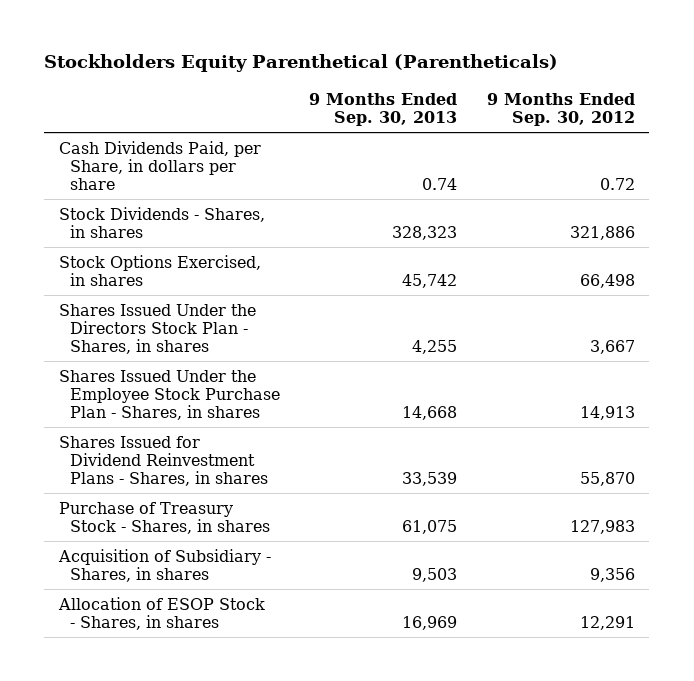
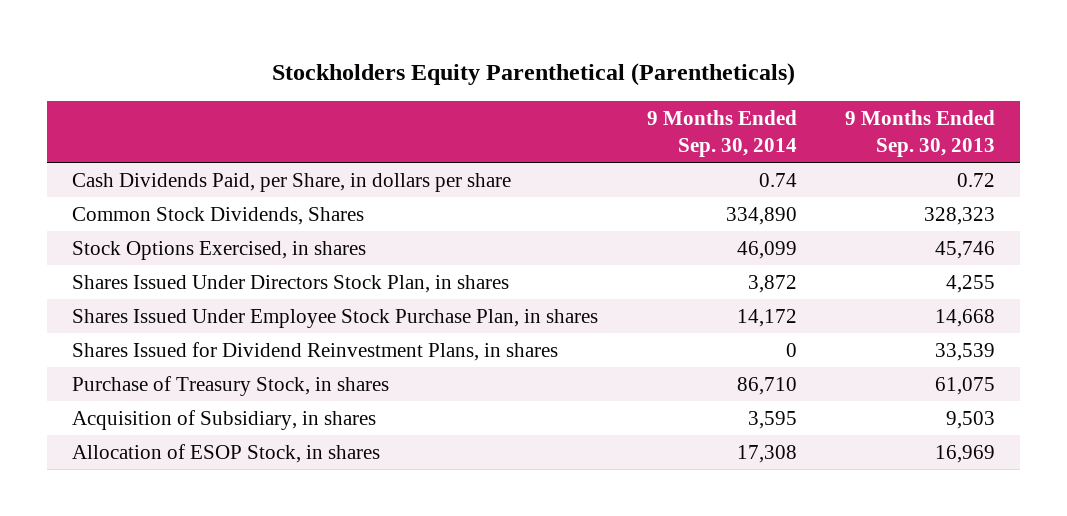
[486,92,635,126] 9 Months Ended Sep. 30, 2012 -> none
none -> [646,110,797,158] 9 Months Ended Sep. 30, 2014
[422,177,458,190] 0.74 -> [957,172,996,187] 0.72
[59,206,266,238] Stock Dividends - Shares, in shares -> [71,206,364,225] Common Stock Dividends, Shares
[402,273,458,288] 45,742 -> [935,240,996,259] 45,746
[59,303,257,354] Shares Issued Under the Directors Stock Plan - Shares, in shares -> [71,274,509,293] Shares Issued Under Directors Stock Plan, in shares
[59,369,280,420] Shares Issued Under the Employee Stock Purchase Plan - Shares, in shares -> [71,308,598,328] Shares Issued Under Employee Stock Purchase Plan, in shares
[59,435,268,486] Shares Issued for Dividend Reinvestment Plans - Shares, in shares -> [71,341,558,361] Shares Issued for Dividend Reinvestment Plans, in shares
[59,501,270,534] Purchase of Treasury Stock - Shares, in shares -> [71,375,389,396] Purchase of Treasury Stock, in shares
[58,548,272,582] Acquisition of Subsidiary - Shares, in shares -> [71,409,376,430] Acquisition of Subsidiary, in shares
[58,596,266,630] Allocation of ESOP Stock - Shares, in shares -> [71,443,380,463] Allocation of ESOP Stock, in shares

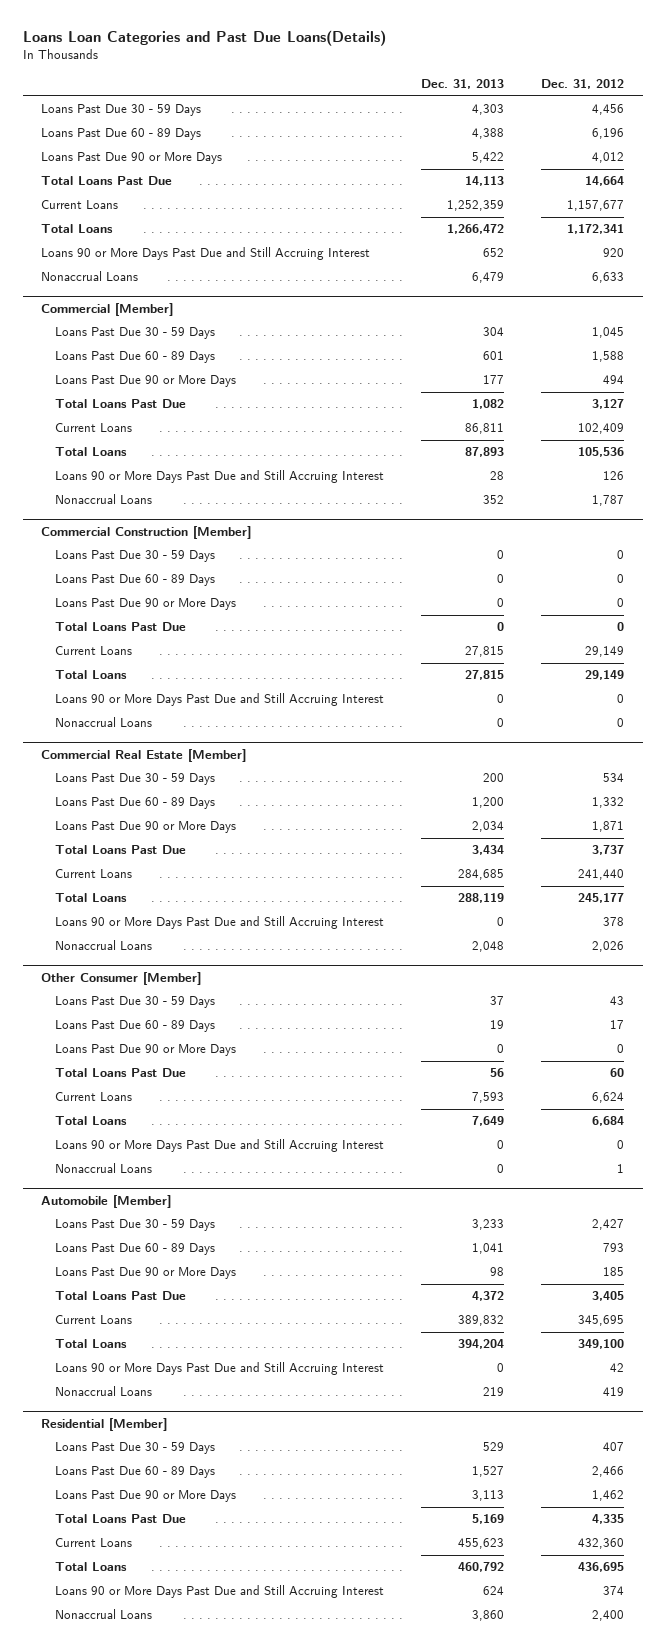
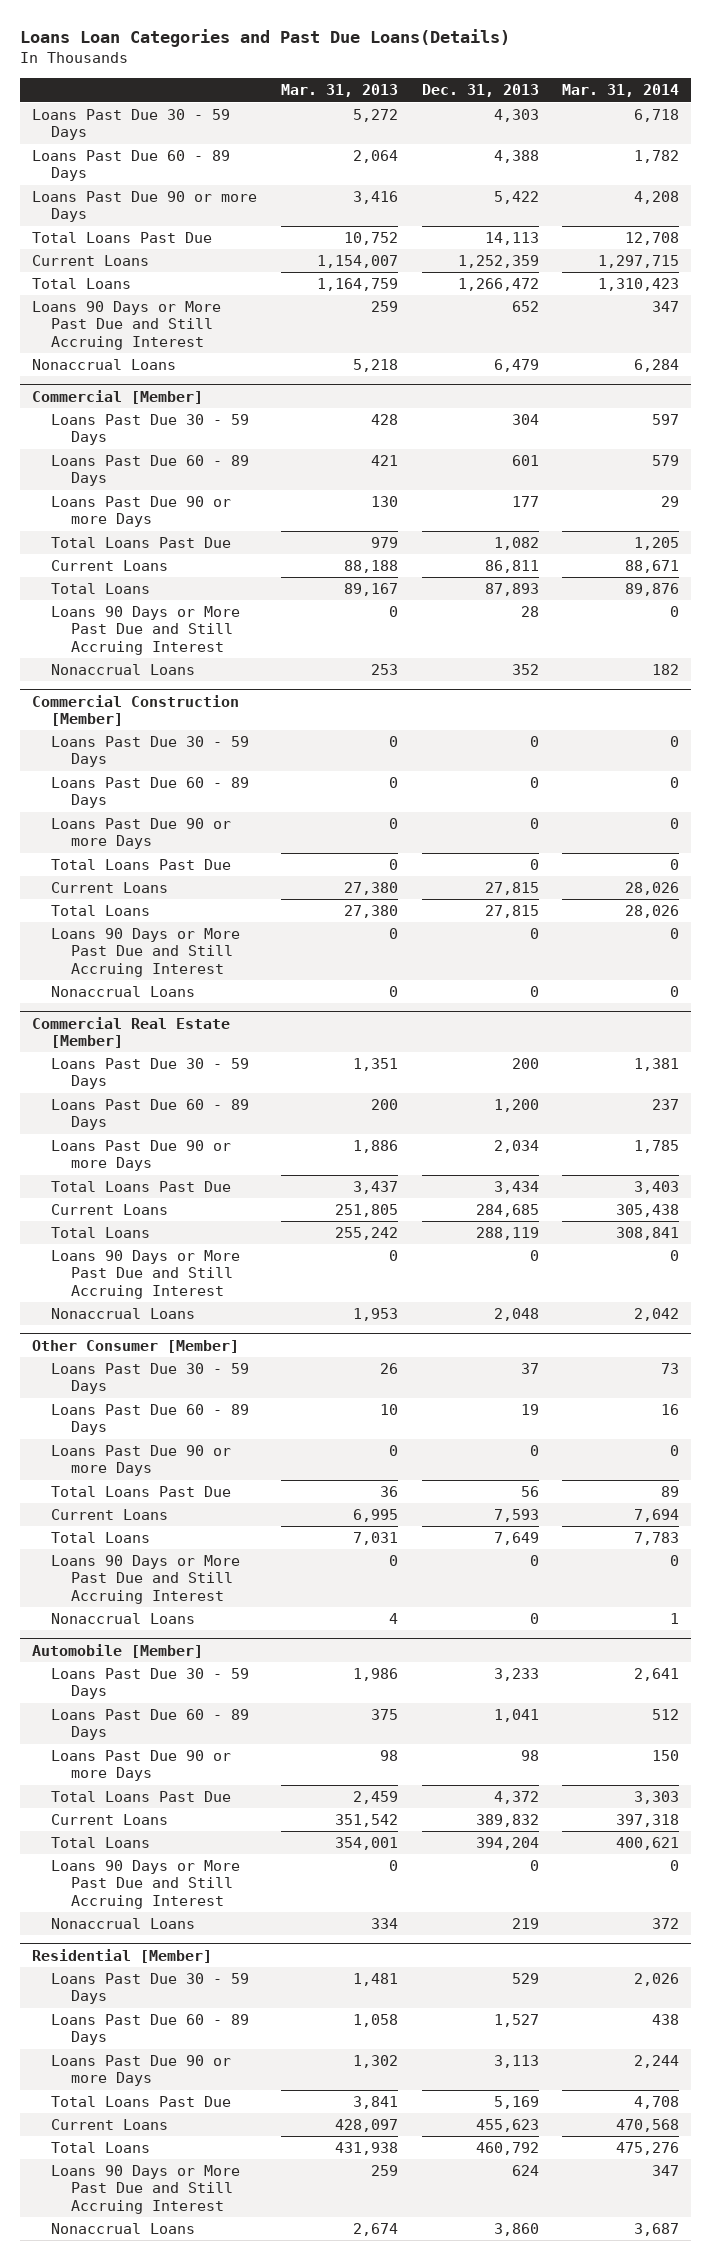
[541,79,625,90] Dec. 31, 2012 -> none
none -> [280,84,398,98] Mar. 31, 2013
none -> [562,84,680,98] Mar. 31, 2014
[41,152,223,165] Loans Past Due 90 or More Days -> [32,191,258,223] Loans Past Due 90 or more Days
[41,247,371,261] Loans 90 or More Days Past Due and Still Accruing Interest -> [32,301,222,350] Loans 90 Days or More Past Due and Still Accruing Interest
[55,375,237,388] Loans Past Due 90 or More Days -> [51,496,232,528] Loans Past Due 90 or more Days
[55,470,385,484] Loans 90 or More Days Past Due and Still Accruing Interest -> [51,606,241,655] Loans 90 Days or More Past Due and Still Accruing Interest
[55,598,237,611] Loans Past Due 90 or More Days -> [51,818,232,850] Loans Past Due 90 or more Days
[55,693,385,707] Loans 90 or More Days Past Due and Still Accruing Interest -> [51,928,241,977] Loans 90 Days or More Past Due and Still Accruing Interest
[55,821,237,834] Loans Past Due 90 or More Days -> [51,1140,232,1172] Loans Past Due 90 or more Days
[55,916,385,930] Loans 90 or More Days Past Due and Still Accruing Interest -> [51,1250,241,1299] Loans 90 Days or More Past Due and Still Accruing Interest
[55,1044,237,1057] Loans Past Due 90 or More Days -> [51,1445,232,1477] Loans Past Due 90 or more Days
[55,1139,385,1153] Loans 90 or More Days Past Due and Still Accruing Interest -> [51,1555,241,1604] Loans 90 Days or More Past Due and Still Accruing Interest
[55,1267,237,1280] Loans Past Due 90 or More Days -> [51,1750,232,1782] Loans Past Due 90 or more Days
[55,1362,385,1376] Loans 90 or More Days Past Due and Still Accruing Interest -> [51,1860,241,1909] Loans 90 Days or More Past Due and Still Accruing Interest
[55,1490,237,1503] Loans Past Due 90 or More Days -> [51,2055,232,2087] Loans Past Due 90 or more Days
[55,1585,385,1599] Loans 90 or More Days Past Due and Still Accruing Interest -> [51,2165,241,2214] Loans 90 Days or More Past Due and Still Accruing Interest

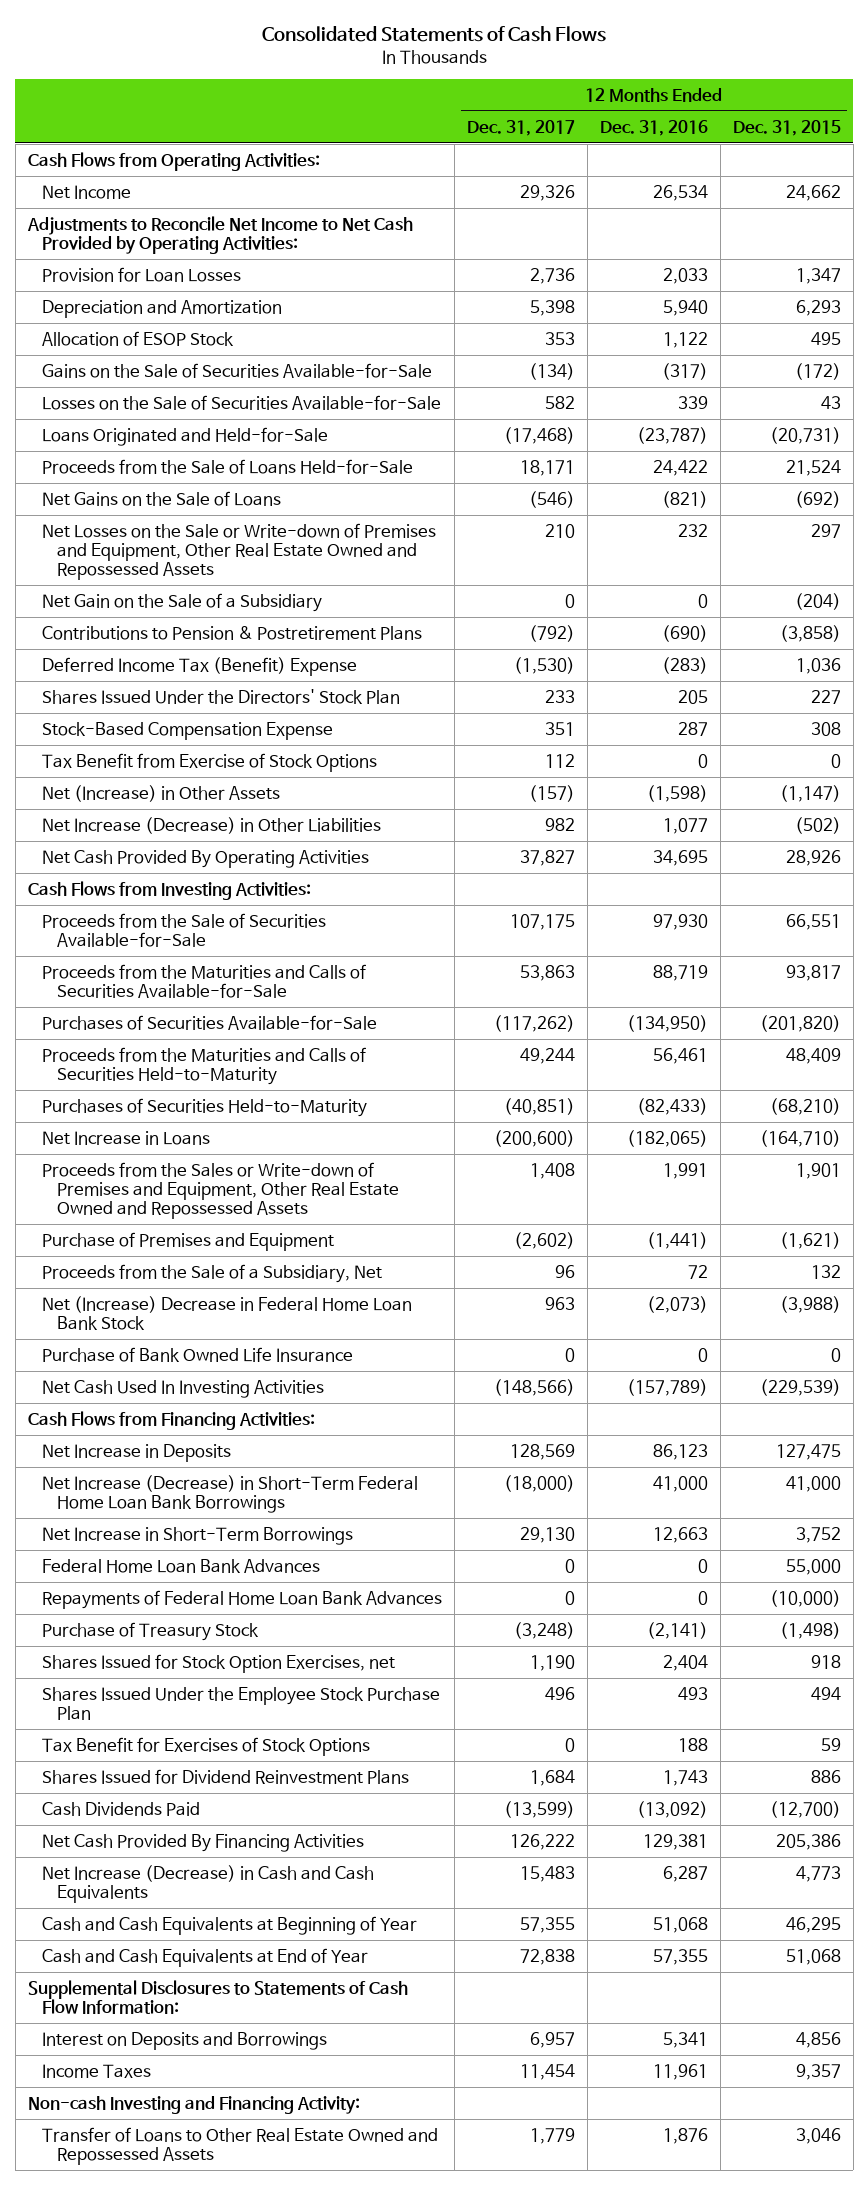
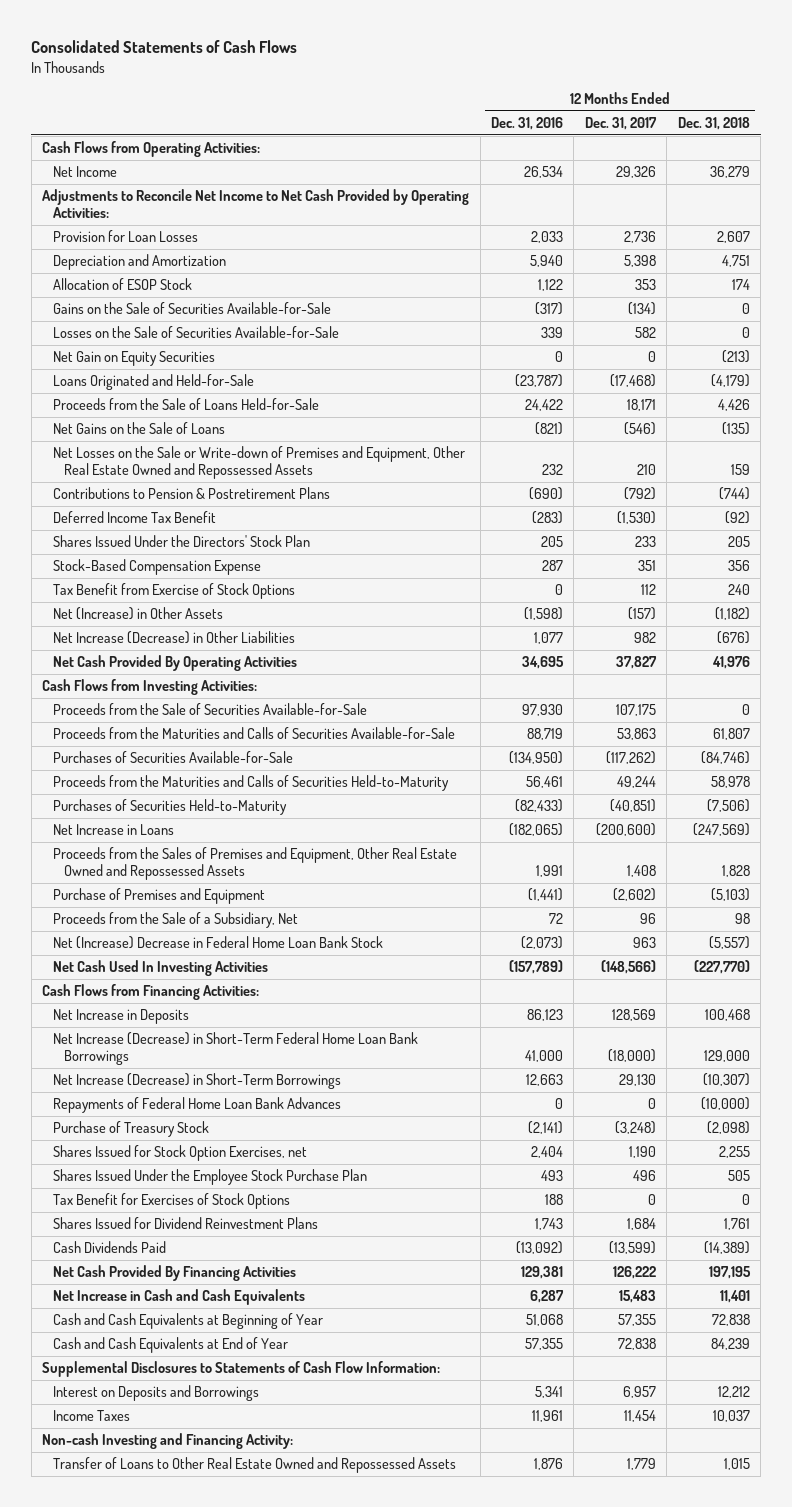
[732,119,841,136] Dec. 31, 2015 -> none
none -> [677,117,750,131] Dec. 31, 2018
none -> [52,351,215,367] Net Gain on Equity Securities
[42,592,323,612] Net Gain on the Sale of a Subsidiary -> none
[42,656,358,676] Deferred Income Tax (Benefit) Expense -> [52,511,216,524] Deferred Income Tax Benefit
[42,1161,400,1219] Proceeds from the Sales or Write-down of Premises and Equipment, Other Real Estate Owned and Repossessed Assets -> [52,847,457,881] Proceeds from the Sales of Premises and Equipment, Other Real Estate Owned and Repossessed Assets
[42,1346,354,1362] Purchase of Bank Owned Life Insurance -> none
[42,1558,321,1573] Federal Home Loan Bank Advances -> none
[42,1526,354,1545] Net Increase in Short-Term Borrowings -> [52,1073,341,1090] Net Increase (Decrease) in Short-Term Borrowings
[42,1864,375,1903] Net Increase (Decrease) in Cash and Cash Equivalents -> [52,1289,305,1306] Net Increase in Cash and Cash Equivalents

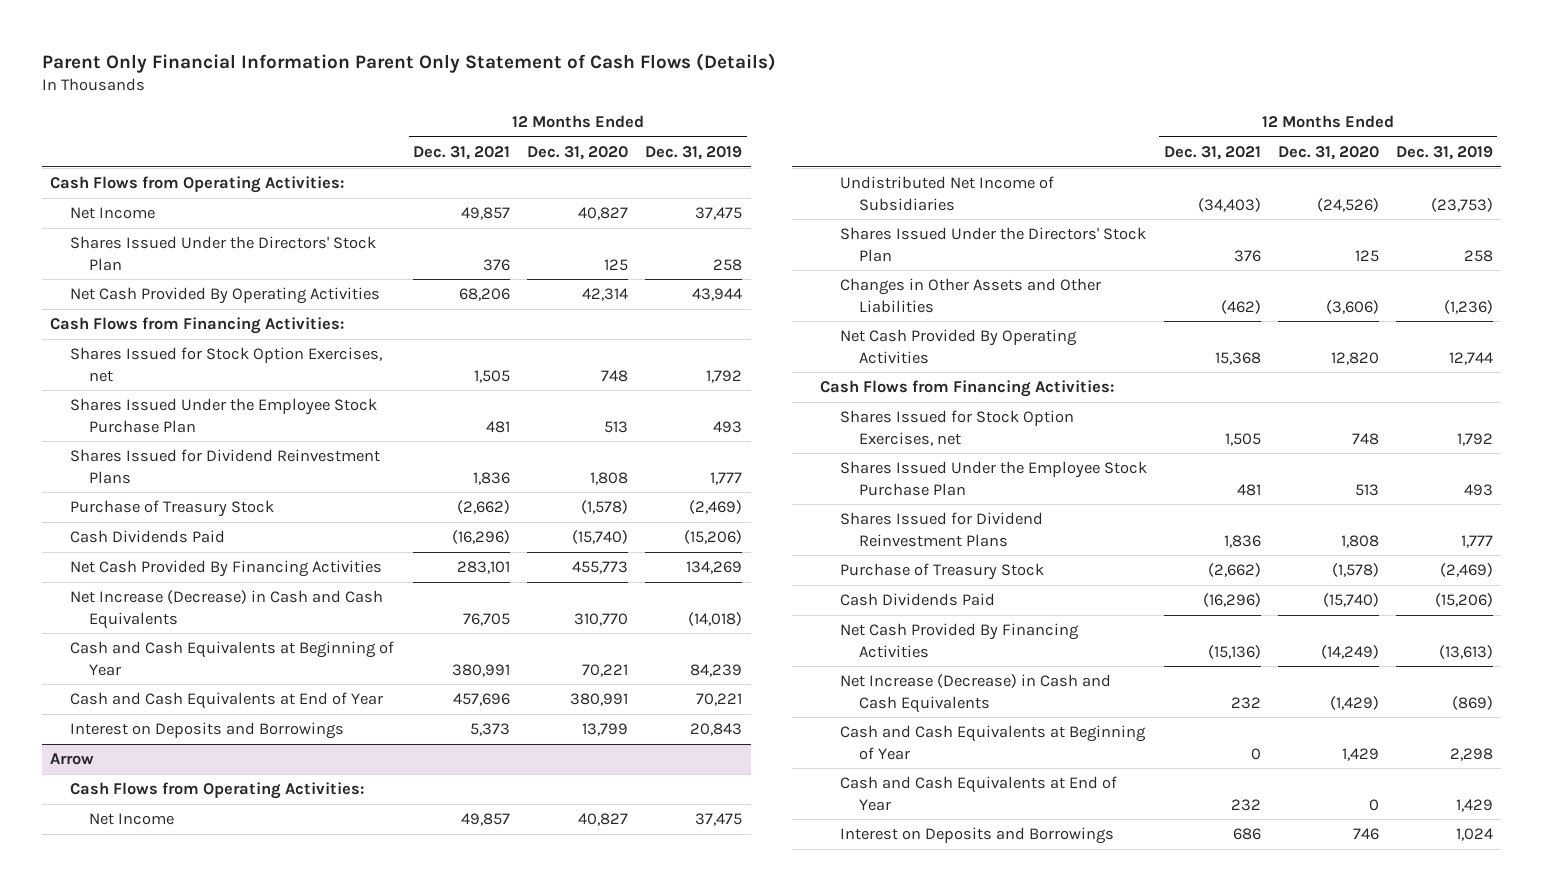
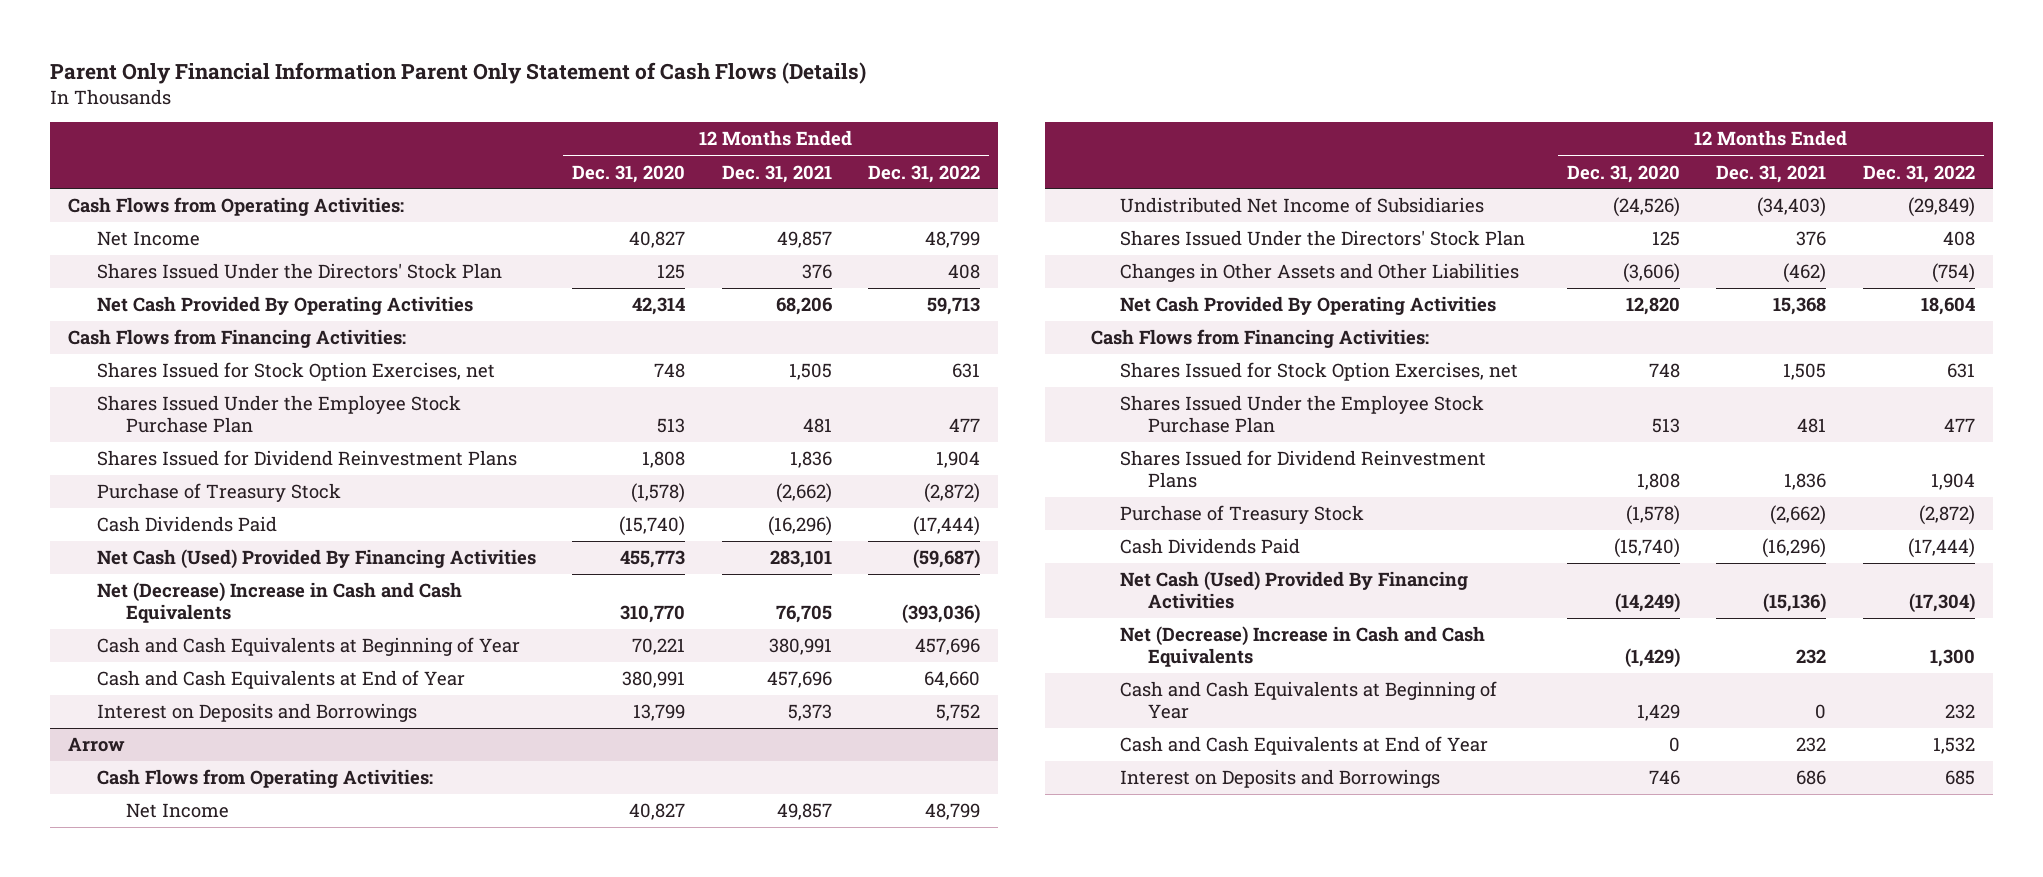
[645,145,743,160] Dec. 31, 2019 -> none
none -> [868,164,981,183] Dec. 31, 2022
[69,560,382,578] Net Cash Provided By Financing Activities -> [97,549,537,570] Net Cash (Used) Provided By Financing Activities
[69,590,383,629] Net Increase (Decrease) in Cash and Cash Equivalents -> [97,582,463,624] Net (Decrease) Increase in Cash and Cash Equivalents
[839,623,1079,658] Net Cash Provided By Financing Activities -> [1119,571,1468,610] Net Cash (Used) Provided By Financing Activities
[839,674,1111,713] Net Increase (Decrease) in Cash and Cash Equivalents -> [1119,626,1485,668] Net (Decrease) Increase in Cash and Cash Equivalents

